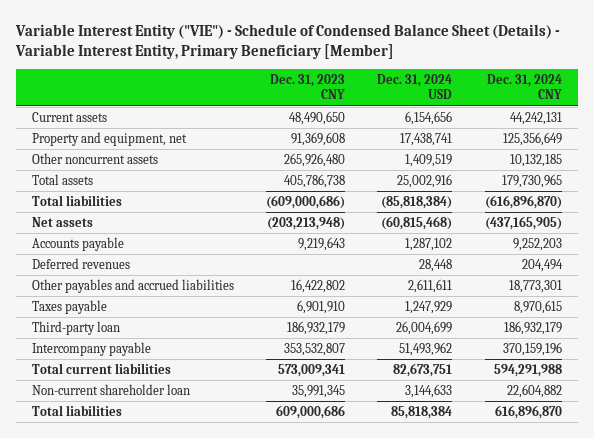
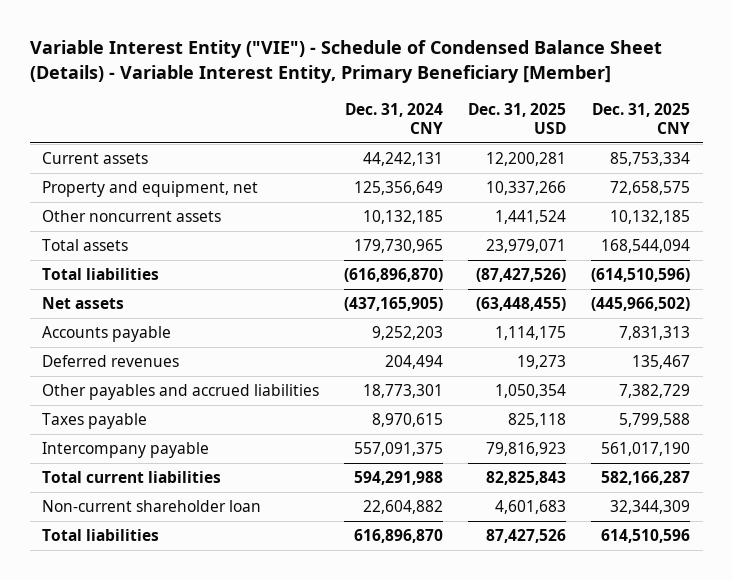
[270,73,346,100] Dec. 31, 2023 CNY -> none
[377,73,453,100] Dec. 31, 2024 USD -> none
none -> [468,102,567,135] Dec. 31, 2025 USD
none -> [592,102,691,135] Dec. 31, 2025 CNY
[32,321,121,336] Third-party loan -> none
[502,342,562,357] 370,159,196 -> [354,442,444,457] 557,091,375

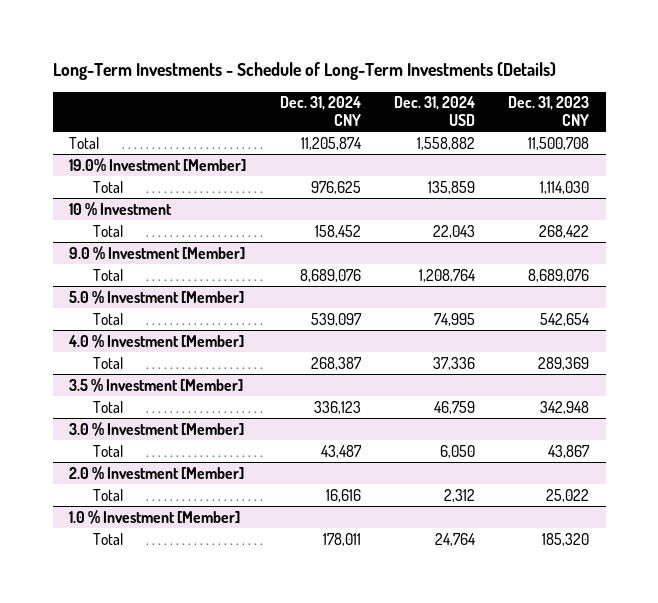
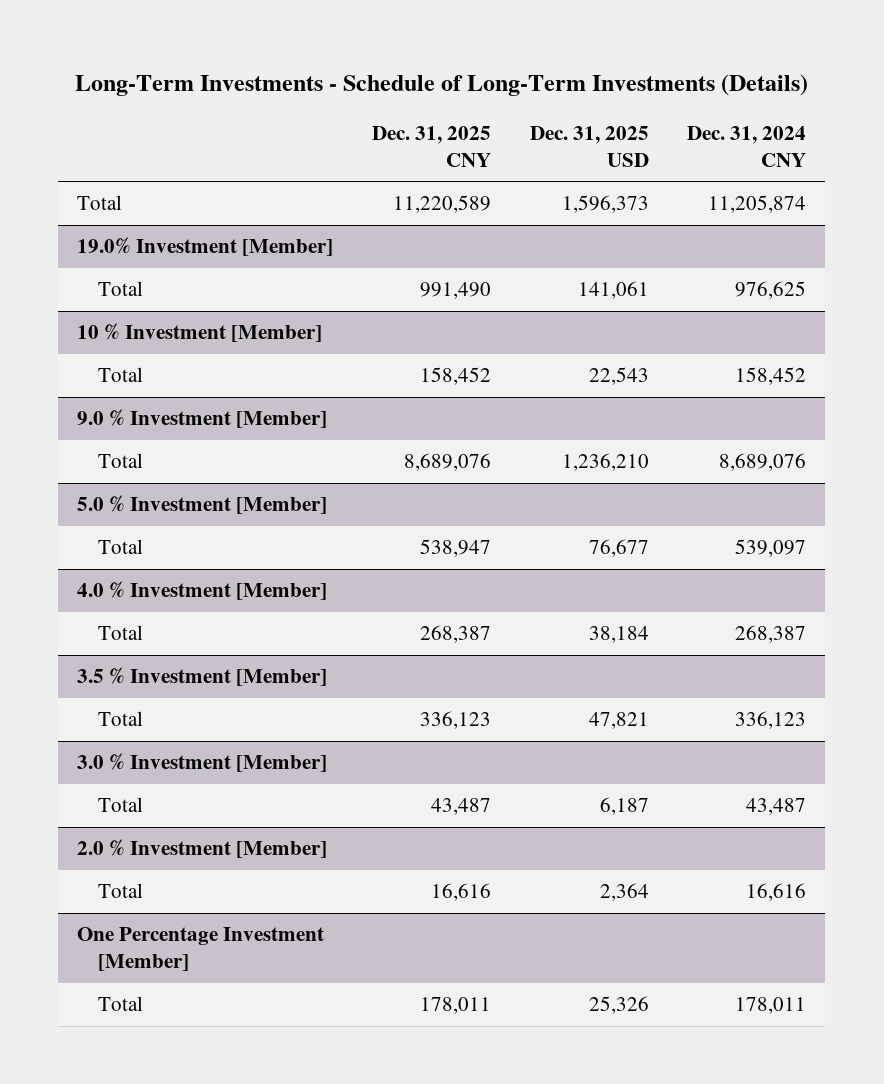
[393,96,475,126] Dec. 31, 2024 USD -> none
[508,96,590,126] Dec. 31, 2023 CNY -> none
none -> [372,125,492,167] Dec. 31, 2025 CNY
none -> [529,125,649,167] Dec. 31, 2025 USD
[69,201,173,216] 10 % Investment -> [77,323,323,343] 10 % Investment [Member]
[69,509,241,524] 1.0 % Investment [Member] -> none
none -> [77,927,325,972] One Percentage Investment [Member]

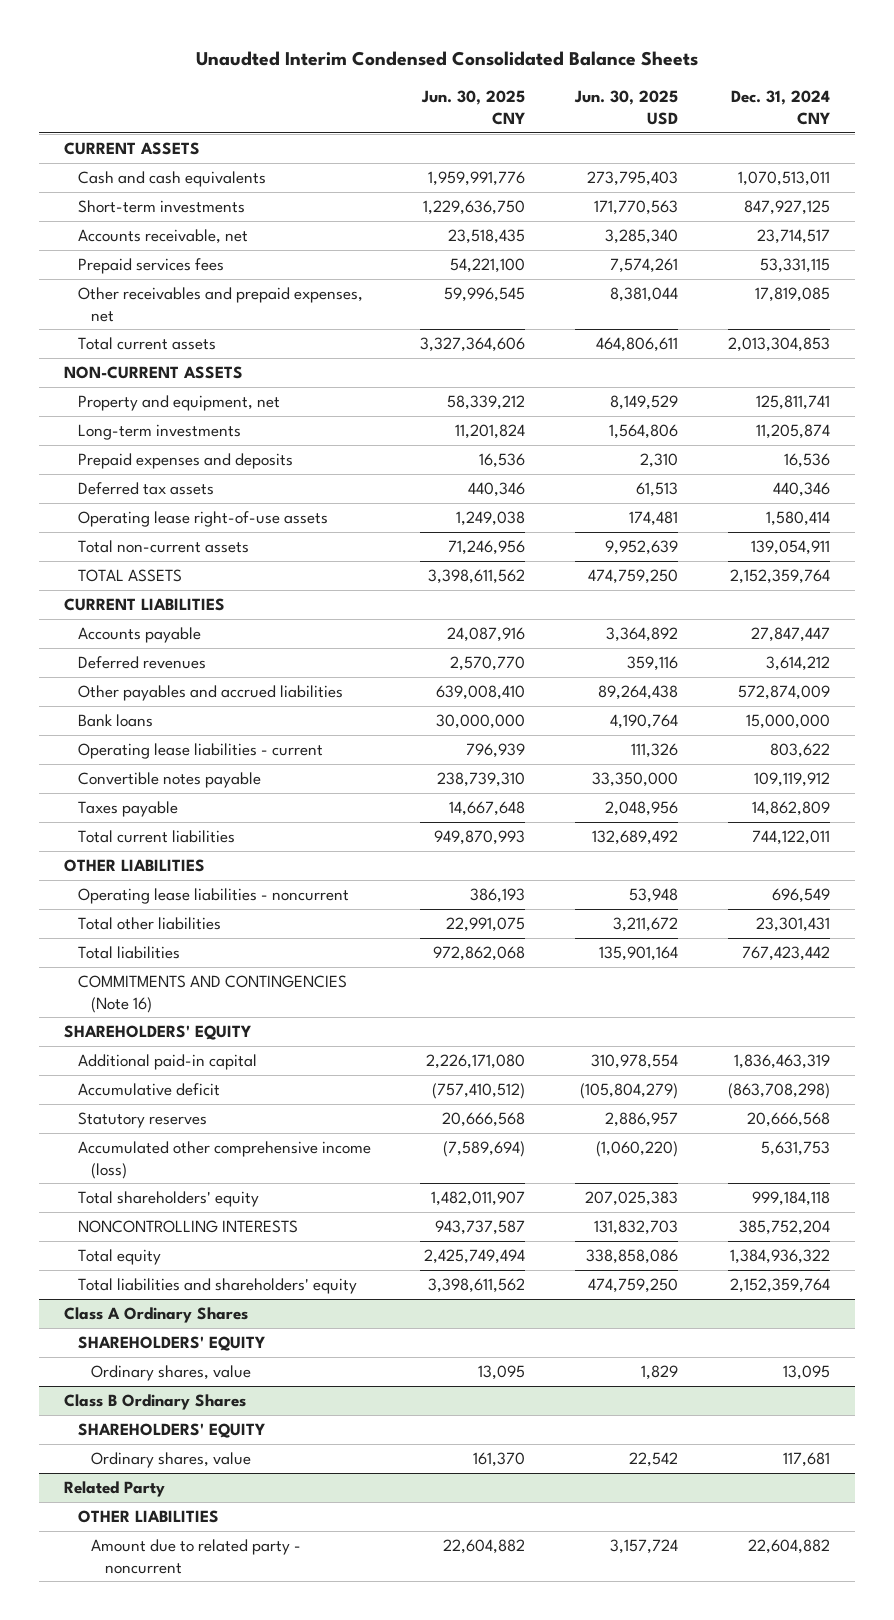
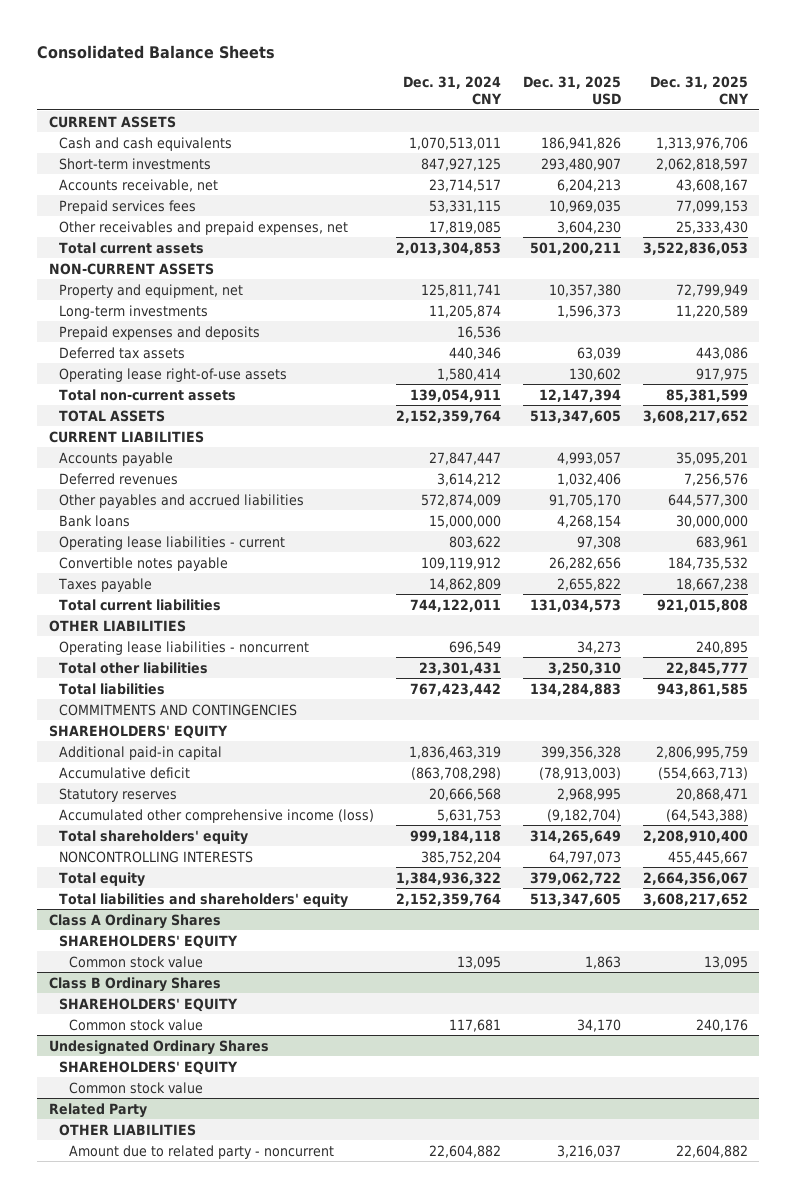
[195,51,698,67] Unaudted Interim Condensed Consolidated Balance Sheets -> [37,45,276,60] Consolidated Balance Sheets
[421,90,526,125] Jun. 30, 2025 CNY -> none
[574,90,679,125] Jun. 30, 2025 USD -> none
none -> [522,76,621,105] Dec. 31, 2025 USD
none -> [649,76,749,105] Dec. 31, 2025 CNY
[77,975,347,1013] COMMITMENTS AND CONTINGENCIES (Note 16) -> [58,703,297,716] COMMITMENTS AND CONTINGENCIES
[91,1365,252,1382] Ordinary shares, value -> [68,955,203,968] Common stock value
[91,1452,252,1469] Ordinary shares, value -> [68,1018,203,1031] Common stock value
none -> [48,1039,269,1055] Undesignated Ordinary Shares
none -> [58,1060,238,1075] SHAREHOLDERS' EQUITY
none -> [68,1081,203,1094] Common stock value

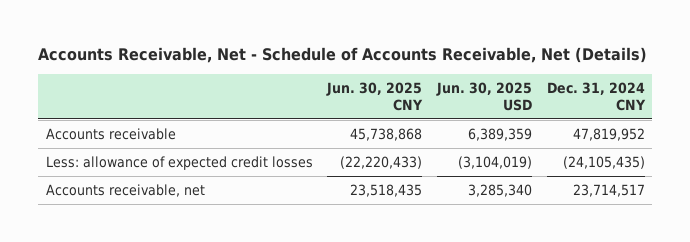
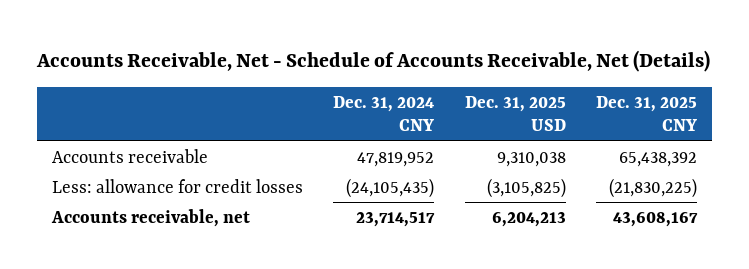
[326,82,424,112] Jun. 30, 2025 CNY -> none
[435,82,532,112] Jun. 30, 2025 USD -> none
none -> [464,95,566,132] Dec. 31, 2025 USD
none -> [596,95,698,132] Dec. 31, 2025 CNY
[45,155,313,170] Less: allowance of expected credit losses -> [51,178,303,193] Less: allowance for credit losses

